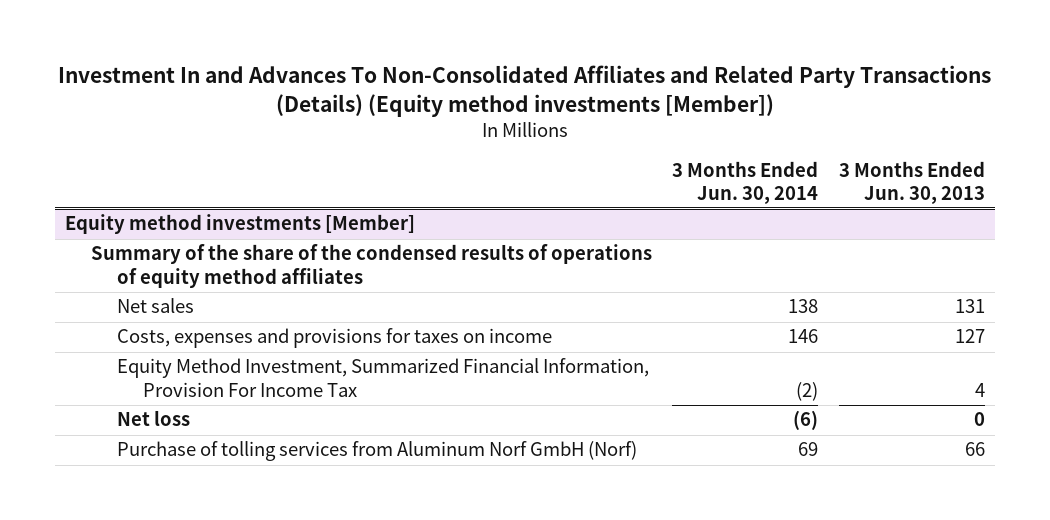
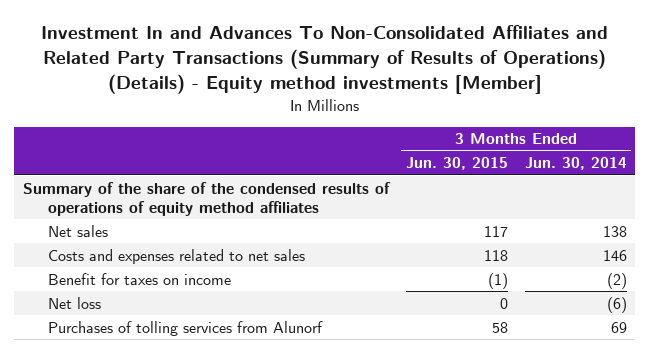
[57,65,991,117] Investment In and Advances To Non-Consolidated Affiliates and Related Party Transactions (Details) (Equity method investments [Member]) -> [40,25,608,94] Investment In and Advances To Non-Consolidated Affiliates and Related Party Transactions (Summary of Results of Operations) (Details) - Equity method investments [Member]
[838,160,985,204] 3 Months Ended Jun. 30, 2013 -> none
none -> [405,157,508,171] Jun. 30, 2015
[64,214,415,235] Equity method investments [Member] -> none
[116,328,552,349] Costs, expenses and provisions for taxes on income -> [47,248,305,264] Costs and expenses related to net sales
[116,358,649,397] Equity Method Investment, Summarized Financial Information, Provision For Income Tax -> [47,272,231,285] Benefit for taxes on income
[116,441,637,462] Purchase of tolling services from Aluminum Norf GmbH (Norf) -> [47,320,323,336] Purchases of tolling services from Alunorf

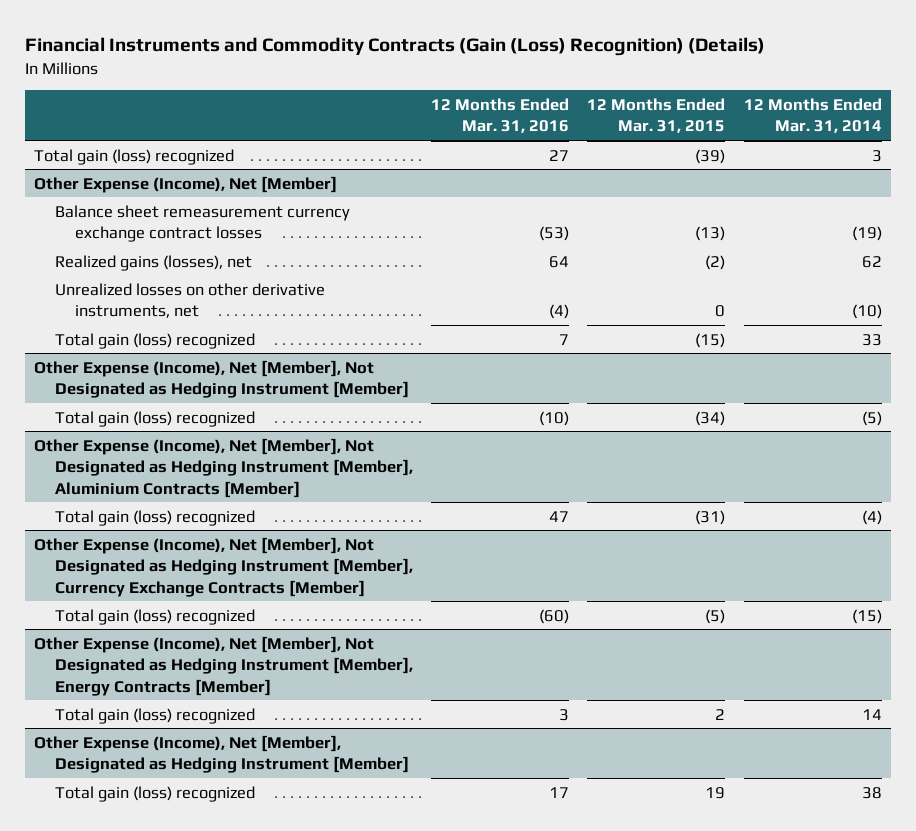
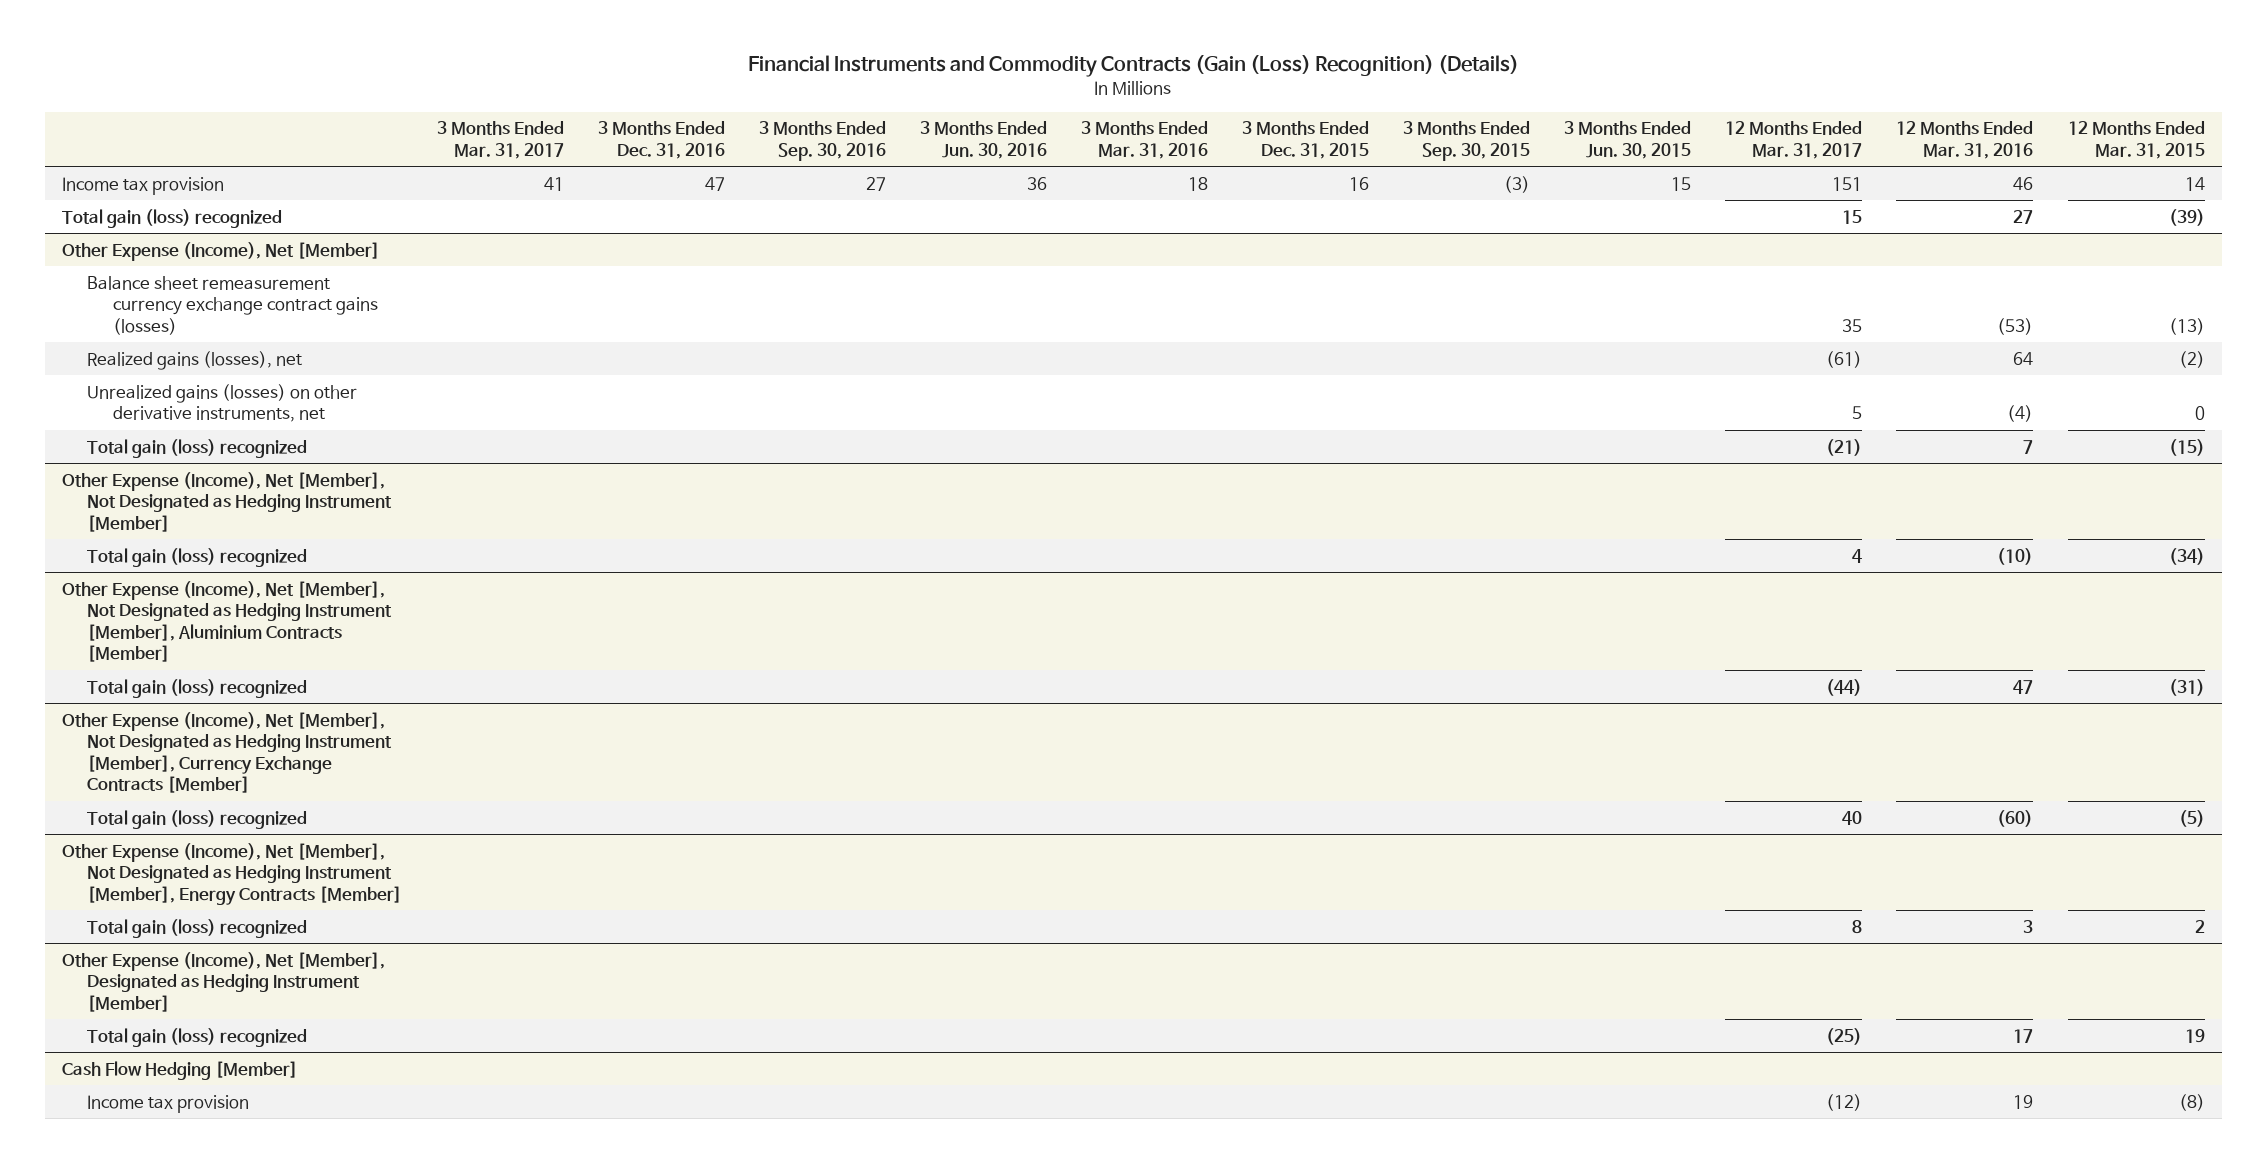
[743,97,882,134] 12 Months Ended Mar. 31, 2014 -> none
none -> [436,121,564,159] 3 Months Ended Mar. 31, 2017
none -> [597,121,725,159] 3 Months Ended Dec. 31, 2016
none -> [758,121,886,161] 3 Months Ended Sep. 30, 2016
none -> [919,121,1047,159] 3 Months Ended Jun. 30, 2016
none -> [1080,121,1208,159] 3 Months Ended Mar. 31, 2016
none -> [1242,121,1370,159] 3 Months Ended Dec. 31, 2015
none -> [1403,121,1531,161] 3 Months Ended Sep. 30, 2015
none -> [1564,121,1692,159] 3 Months Ended Jun. 30, 2015
none -> [1725,121,1863,159] 12 Months Ended Mar. 31, 2017
none -> [61,176,224,195] Income tax provision
[54,204,350,243] Balance sheet remeasurement currency exchange contract losses -> [87,275,379,335] Balance sheet remeasurement currency exchange contract gains (losses)
[54,282,325,319] Unrealized losses on other derivative instruments, net -> [87,383,358,423] Unrealized gains (losses) on other derivative instruments, net
none -> [61,1060,298,1080] Cash Flow Hedging [Member]
none -> [87,1094,250,1113] Income tax provision

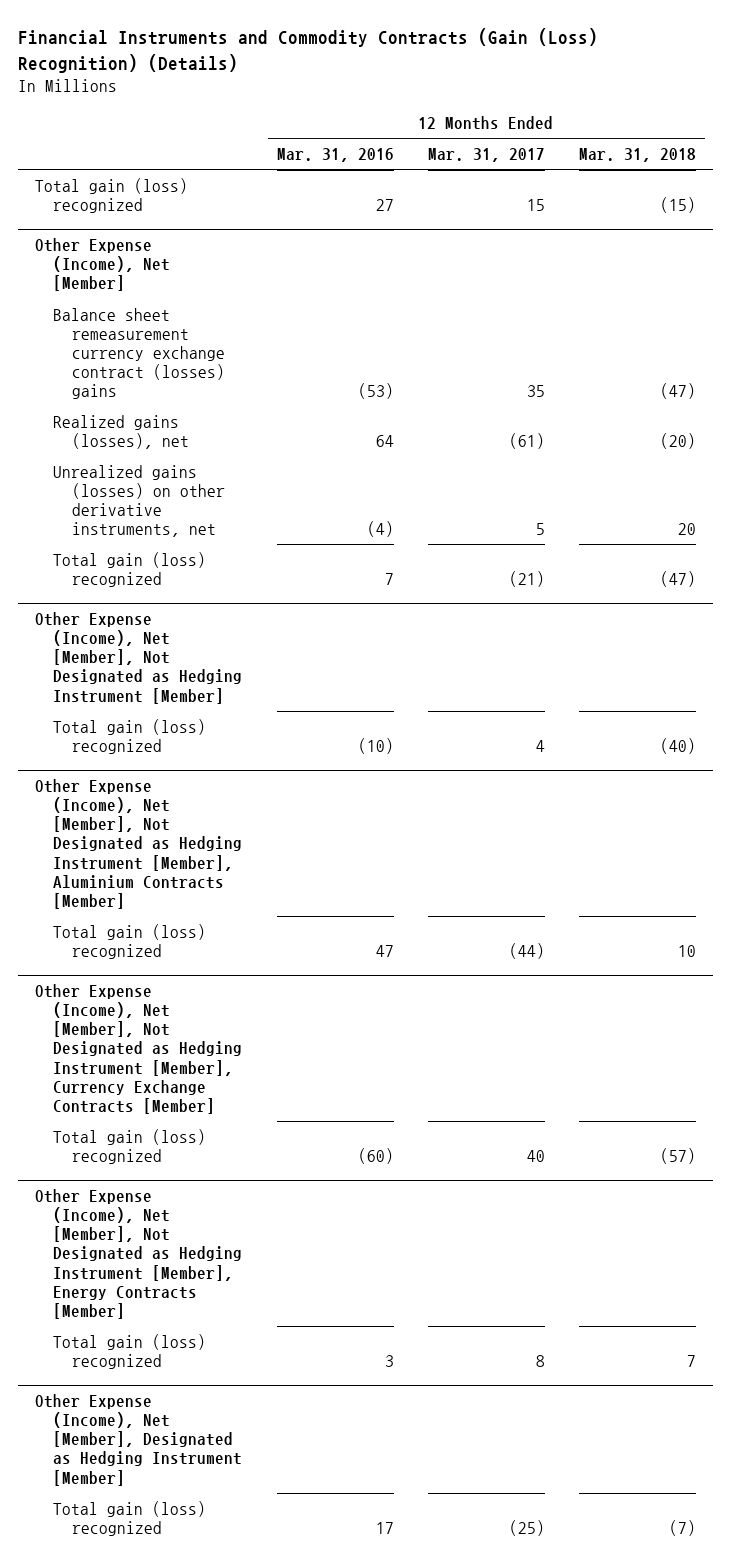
[436,121,564,159] 3 Months Ended Mar. 31, 2017 -> none
[597,121,725,159] 3 Months Ended Dec. 31, 2016 -> none
[758,121,886,161] 3 Months Ended Sep. 30, 2016 -> none
[919,121,1047,159] 3 Months Ended Jun. 30, 2016 -> none
[1080,121,1208,159] 3 Months Ended Mar. 31, 2016 -> none
[1242,121,1370,159] 3 Months Ended Dec. 31, 2015 -> none
[1403,121,1531,161] 3 Months Ended Sep. 30, 2015 -> none
[1564,121,1692,159] 3 Months Ended Jun. 30, 2015 -> none
[2067,121,2205,159] 12 Months Ended Mar. 31, 2015 -> none
none -> [579,148,697,163] Mar. 31, 2018
[61,176,224,195] Income tax provision -> none
[87,275,379,335] Balance sheet remeasurement currency exchange contract gains (losses) -> [53,307,225,400] Balance sheet remeasurement currency exchange contract (losses) gains
[61,1060,298,1080] Cash Flow Hedging [Member] -> none
[87,1094,250,1113] Income tax provision -> none

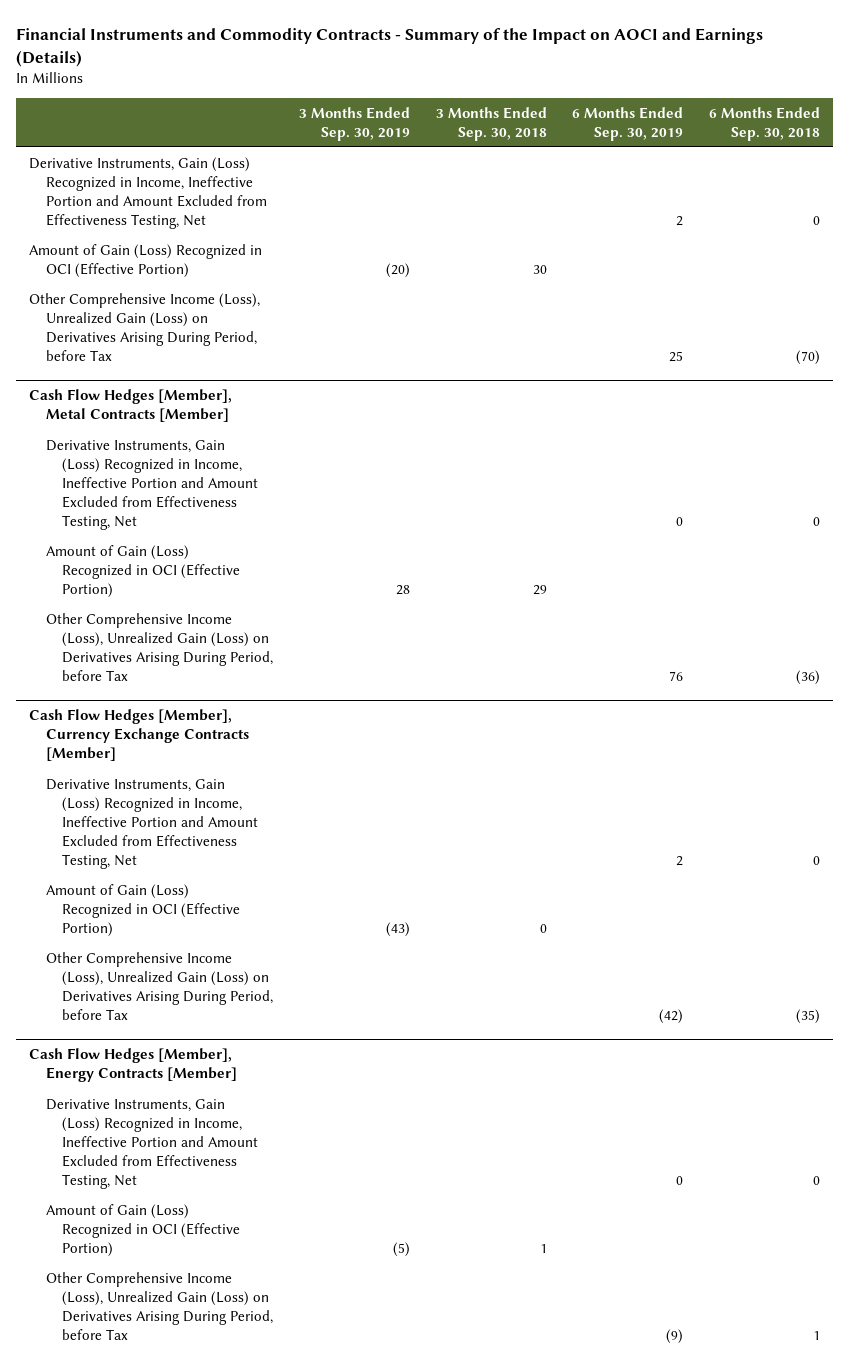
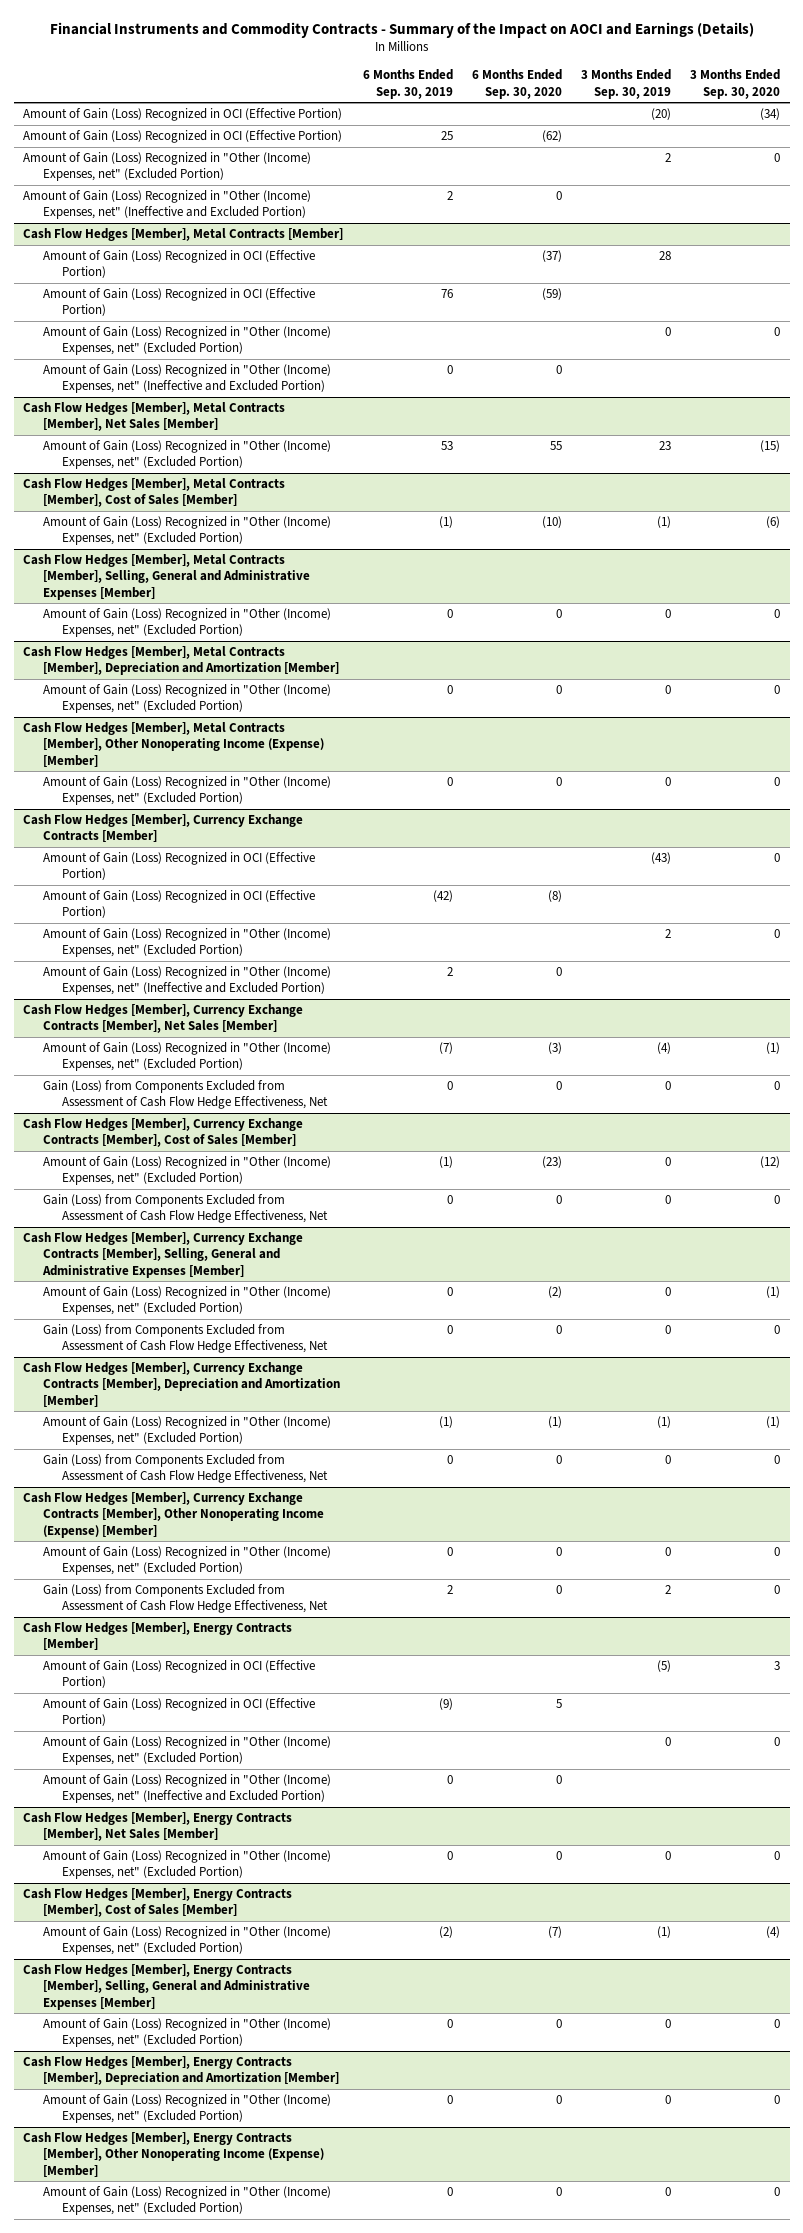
[435,106,547,141] 3 Months Ended Sep. 30, 2018 -> none
[708,106,820,141] 6 Months Ended Sep. 30, 2018 -> none
none -> [471,69,562,99] 6 Months Ended Sep. 30, 2020
none -> [690,69,781,99] 3 Months Ended Sep. 30, 2020
[29,156,267,229] Derivative Instruments, Gain (Loss) Recognized in Income, Ineffective Portion and Amount Excluded from Effectiveness Testing, Net -> none
[29,292,261,361] Other Comprehensive Income (Loss), Unrealized Gain (Loss) on Derivatives Arising During Period, before Tax -> [23,130,343,144] Amount of Gain (Loss) Recognized in OCI (Effective Portion)
none -> [23,152,312,182] Amount of Gain (Loss) Recognized in "Other (Income) Expenses, net" (Excluded Portion)
none -> [23,190,312,220] Amount of Gain (Loss) Recognized in "Other (Income) Expenses, net" (Ineffective and Excluded Portion)
[45,439,259,530] Derivative Instruments, Gain (Loss) Recognized in Income, Ineffective Portion and Amount Excluded from Effectiveness Testing, Net -> none
[45,612,274,681] Other Comprehensive Income (Loss), Unrealized Gain (Loss) on Derivatives Arising During Period, before Tax -> [42,288,315,317] Amount of Gain (Loss) Recognized in OCI (Effective Portion)
none -> [42,326,331,356] Amount of Gain (Loss) Recognized in "Other (Income) Expenses, net" (Excluded Portion)
none -> [42,364,331,394] Amount of Gain (Loss) Recognized in "Other (Income) Expenses, net" (Ineffective and Excluded Portion)
none -> [23,402,286,432] Cash Flow Hedges [Member], Metal Contracts [Member], Net Sales [Member]
none -> [42,440,331,470] Amount of Gain (Loss) Recognized in "Other (Income) Expenses, net" (Excluded Portion)
none -> [23,478,286,508] Cash Flow Hedges [Member], Metal Contracts [Member], Cost of Sales [Member]
none -> [42,516,331,546] Amount of Gain (Loss) Recognized in "Other (Income) Expenses, net" (Excluded Portion)
none -> [23,554,310,600] Cash Flow Hedges [Member], Metal Contracts [Member], Selling, General and Administrative Expenses [Member]
none -> [42,608,331,638] Amount of Gain (Loss) Recognized in "Other (Income) Expenses, net" (Excluded Portion)
none -> [23,646,339,676] Cash Flow Hedges [Member], Metal Contracts [Member], Depreciation and Amortization [Member]
none -> [42,684,331,714] Amount of Gain (Loss) Recognized in "Other (Income) Expenses, net" (Excluded Portion)
none -> [23,722,324,767] Cash Flow Hedges [Member], Metal Contracts [Member], Other Nonoperating Income (Expense) [Member]
none -> [42,776,331,806] Amount of Gain (Loss) Recognized in "Other (Income) Expenses, net" (Excluded Portion)
[45,778,259,869] Derivative Instruments, Gain (Loss) Recognized in Income, Ineffective Portion and Amount Excluded from Effectiveness Testing, Net -> none
[45,951,274,1020] Other Comprehensive Income (Loss), Unrealized Gain (Loss) on Derivatives Arising During Period, before Tax -> [42,890,315,919] Amount of Gain (Loss) Recognized in OCI (Effective Portion)
none -> [42,928,331,958] Amount of Gain (Loss) Recognized in "Other (Income) Expenses, net" (Excluded Portion)
none -> [42,966,331,996] Amount of Gain (Loss) Recognized in "Other (Income) Expenses, net" (Ineffective and Excluded Portion)
none -> [23,1004,304,1034] Cash Flow Hedges [Member], Currency Exchange Contracts [Member], Net Sales [Member]
none -> [42,1042,331,1072] Amount of Gain (Loss) Recognized in "Other (Income) Expenses, net" (Excluded Portion)
none -> [42,1080,328,1110] Gain (Loss) from Components Excluded from Assessment of Cash Flow Hedge Effectiveness, Net
none -> [23,1118,304,1148] Cash Flow Hedges [Member], Currency Exchange Contracts [Member], Cost of Sales [Member]
none -> [42,1156,331,1186] Amount of Gain (Loss) Recognized in "Other (Income) Expenses, net" (Excluded Portion)
none -> [42,1194,328,1224] Gain (Loss) from Components Excluded from Assessment of Cash Flow Hedge Effectiveness, Net
none -> [23,1232,304,1278] Cash Flow Hedges [Member], Currency Exchange Contracts [Member], Selling, General and Administrative Expenses [Member]
none -> [42,1286,331,1316] Amount of Gain (Loss) Recognized in "Other (Income) Expenses, net" (Excluded Portion)
none -> [42,1324,328,1354] Gain (Loss) from Components Excluded from Assessment of Cash Flow Hedge Effectiveness, Net
none -> [23,1362,340,1407] Cash Flow Hedges [Member], Currency Exchange Contracts [Member], Depreciation and Amortization [Member]
none -> [42,1416,331,1446] Amount of Gain (Loss) Recognized in "Other (Income) Expenses, net" (Excluded Portion)
none -> [42,1454,328,1484] Gain (Loss) from Components Excluded from Assessment of Cash Flow Hedge Effectiveness, Net
none -> [23,1492,324,1538] Cash Flow Hedges [Member], Currency Exchange Contracts [Member], Other Nonoperating Income (Expense) [Member]
none -> [42,1546,331,1576] Amount of Gain (Loss) Recognized in "Other (Income) Expenses, net" (Excluded Portion)
none -> [42,1584,328,1614] Gain (Loss) from Components Excluded from Assessment of Cash Flow Hedge Effectiveness, Net
[45,1098,259,1189] Derivative Instruments, Gain (Loss) Recognized in Income, Ineffective Portion and Amount Excluded from Effectiveness Testing, Net -> none
[45,1271,274,1340] Other Comprehensive Income (Loss), Unrealized Gain (Loss) on Derivatives Arising During Period, before Tax -> [42,1698,315,1727] Amount of Gain (Loss) Recognized in OCI (Effective Portion)
none -> [42,1736,331,1766] Amount of Gain (Loss) Recognized in "Other (Income) Expenses, net" (Excluded Portion)
none -> [42,1774,331,1804] Amount of Gain (Loss) Recognized in "Other (Income) Expenses, net" (Ineffective and Excluded Portion)
none -> [23,1812,293,1842] Cash Flow Hedges [Member], Energy Contracts [Member], Net Sales [Member]
none -> [42,1850,331,1880] Amount of Gain (Loss) Recognized in "Other (Income) Expenses, net" (Excluded Portion)
none -> [23,1888,293,1918] Cash Flow Hedges [Member], Energy Contracts [Member], Cost of Sales [Member]
none -> [42,1926,331,1956] Amount of Gain (Loss) Recognized in "Other (Income) Expenses, net" (Excluded Portion)
none -> [23,1964,310,2010] Cash Flow Hedges [Member], Energy Contracts [Member], Selling, General and Administrative Expenses [Member]
none -> [42,2018,331,2048] Amount of Gain (Loss) Recognized in "Other (Income) Expenses, net" (Excluded Portion)
none -> [23,2056,339,2086] Cash Flow Hedges [Member], Energy Contracts [Member], Depreciation and Amortization [Member]
none -> [42,2094,331,2124] Amount of Gain (Loss) Recognized in "Other (Income) Expenses, net" (Excluded Portion)
none -> [23,2132,324,2177] Cash Flow Hedges [Member], Energy Contracts [Member], Other Nonoperating Income (Expense) [Member]
none -> [42,2186,331,2216] Amount of Gain (Loss) Recognized in "Other (Income) Expenses, net" (Excluded Portion)

